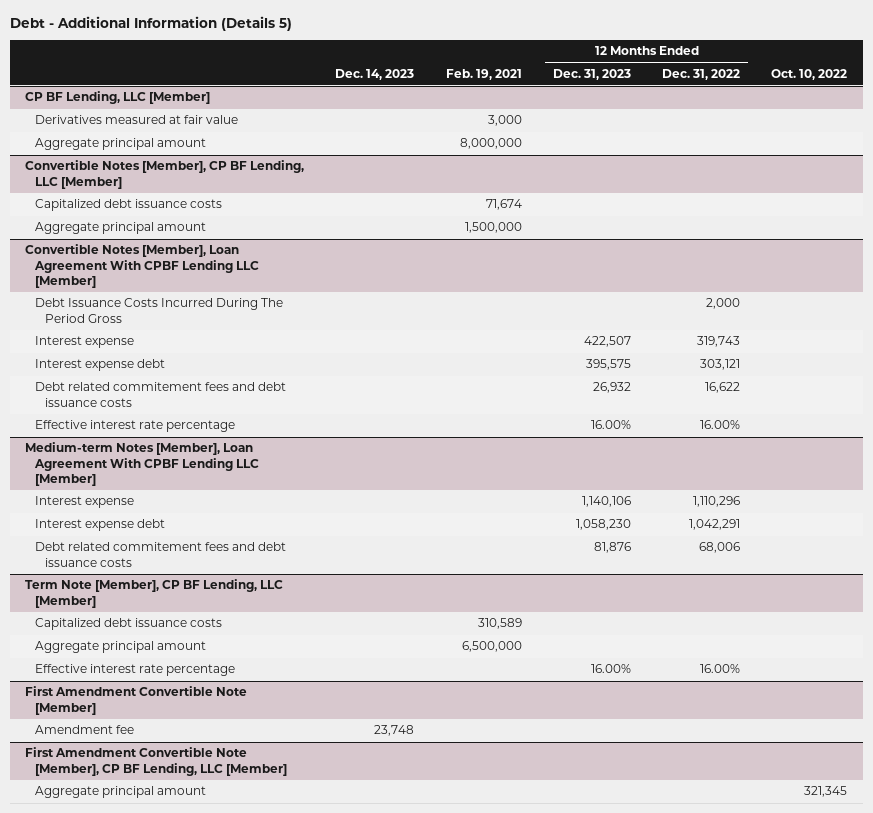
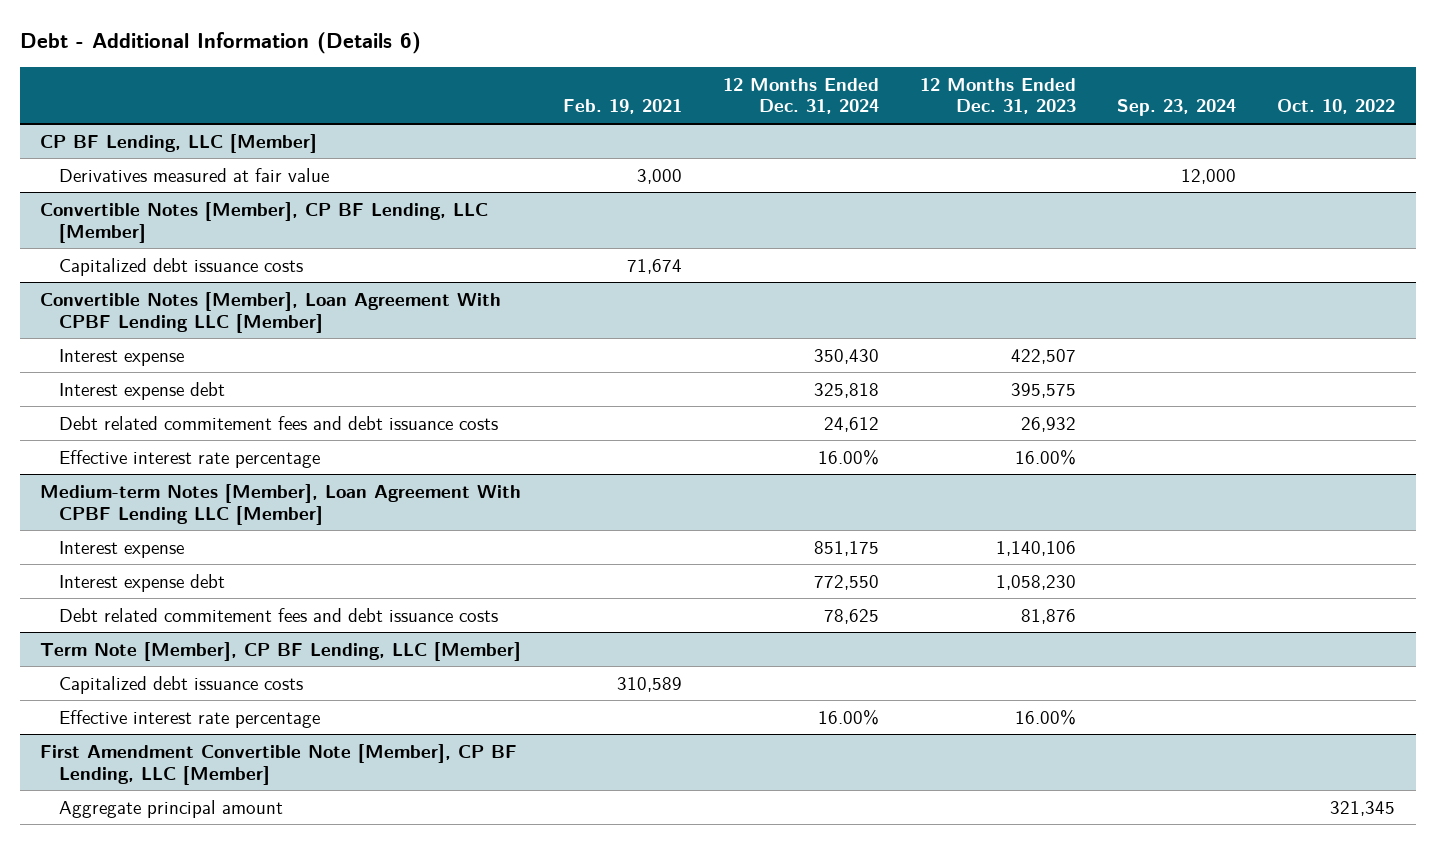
[9,16,292,32] Debt - Additional Information (Details 5) -> [19,32,421,55] Debt - Additional Information (Details 6)
[335,68,415,80] Dec. 14, 2023 -> none
[662,68,741,80] Dec. 31, 2022 -> none
none -> [722,77,879,115] 12 Months Ended Dec. 31, 2024
none -> [1117,99,1237,117] Sep. 23, 2024
[34,138,206,151] Aggregate principal amount -> none
[34,222,206,235] Aggregate principal amount -> none
[34,298,283,323] Debt Issuance Costs Incurred During The Period Gross -> none
[34,641,206,654] Aggregate principal amount -> none
[25,686,248,715] First Amendment Convertible Note [Member] -> none
[34,725,134,735] Amendment fee -> none

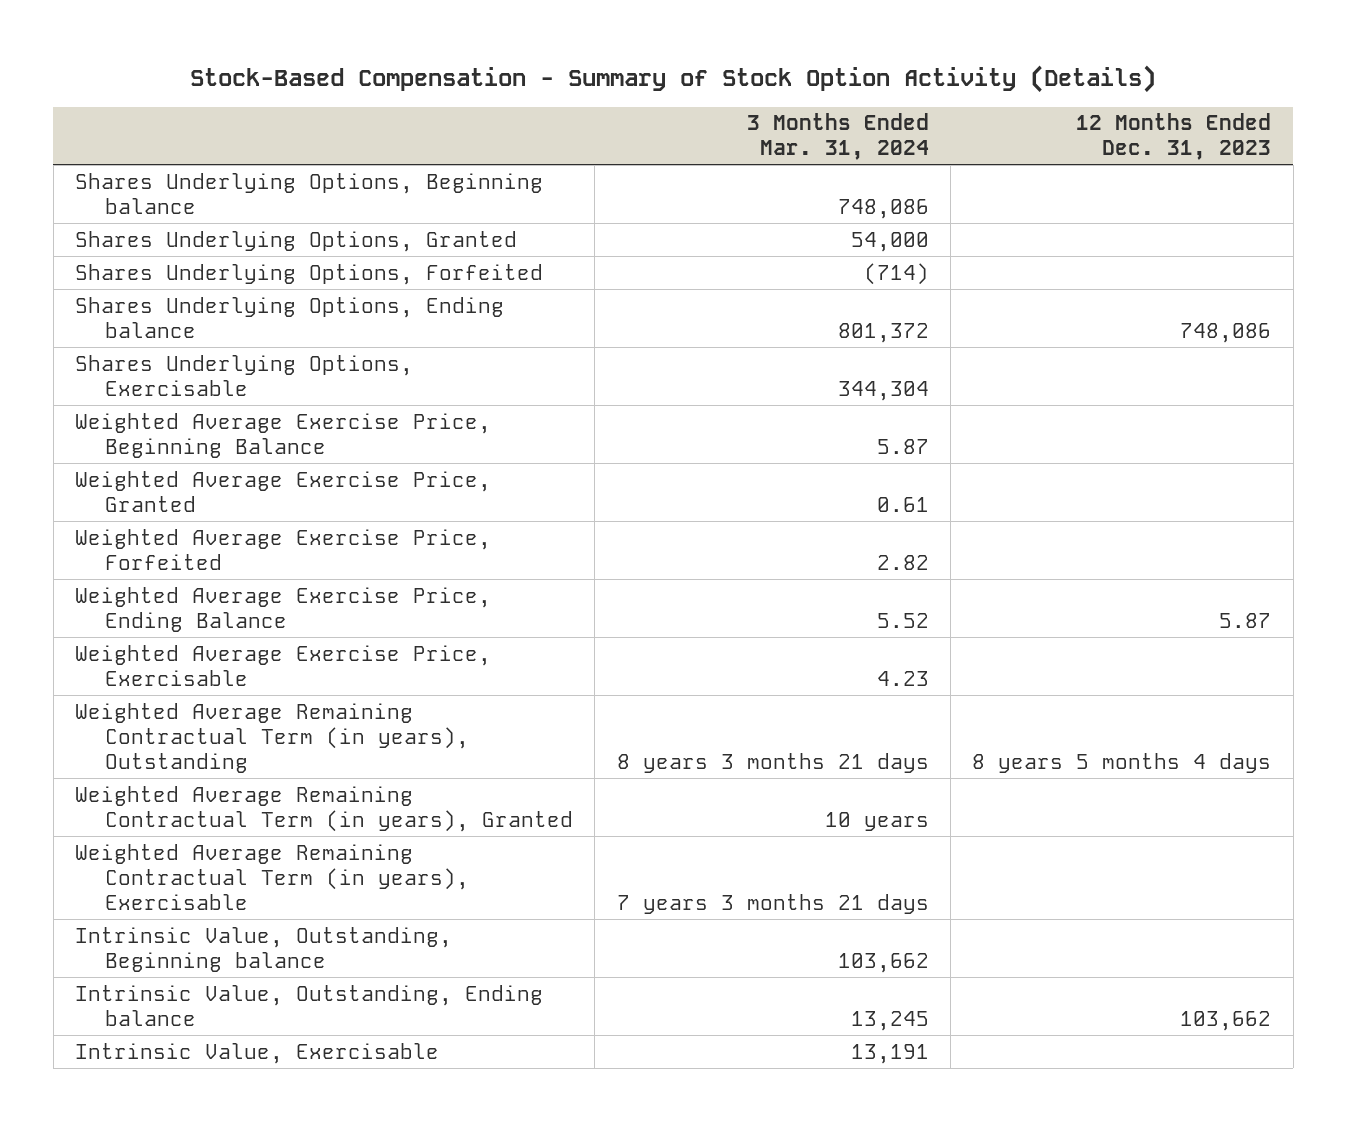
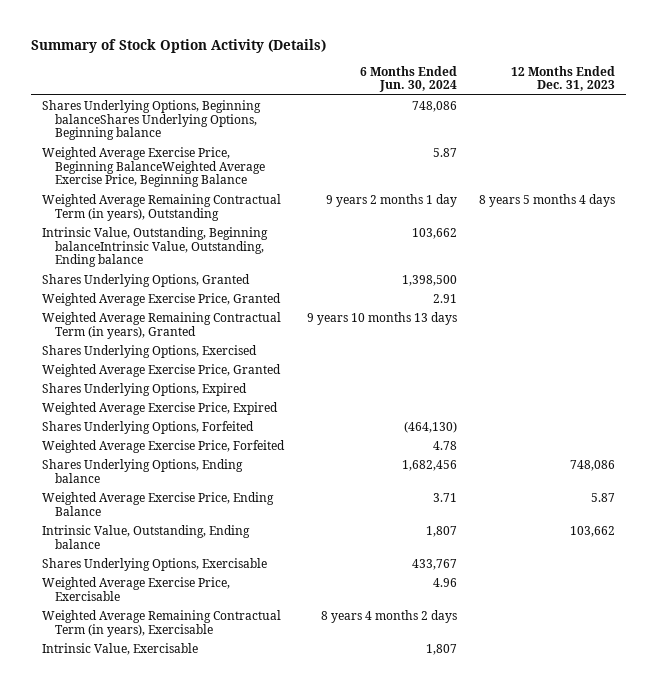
[190,64,1157,93] Stock-Based Compensation - Summary of Stock Option Activity (Details) -> [31,38,327,53] Summary of Stock Option Activity (Details)
[746,113,929,161] 3 Months Ended Mar. 31, 2024 -> none
none -> [359,65,457,93] 6 Months Ended Jun. 30, 2024
[75,172,544,214] Shares Underlying Options, Beginning balance -> [42,99,262,141] Shares Underlying Options, Beginning balanceShares Underlying Options, Beginning balance
none -> [42,146,265,188] Weighted Average Exercise Price, Beginning BalanceWeighted Average Exercise Price, Beginning Balance
[75,702,470,773] Weighted Average Remaining Contractual Term (in years), Outstanding -> [42,193,282,221] Weighted Average Remaining Contractual Term (in years), Outstanding
none -> [42,226,269,268] Intrinsic Value, Outstanding, Beginning balanceIntrinsic Value, Outstanding, Ending balance
[75,412,492,458] Weighted Average Exercise Price, Beginning Balance -> none
[75,785,574,832] Weighted Average Remaining Contractual Term (in years), Granted -> [42,311,282,339] Weighted Average Remaining Contractual Term (in years), Granted
none -> [42,344,258,358] Shares Underlying Options, Exercised
none -> [42,363,282,377] Weighted Average Exercise Price, Granted
none -> [42,382,248,396] Shares Underlying Options, Expired
none -> [42,401,279,415] Weighted Average Exercise Price, Expired
[75,263,544,285] Shares Underlying Options, Forfeited -> [42,420,255,434] Shares Underlying Options, Forfeited
[75,296,505,338] Shares Underlying Options, Ending balance -> [42,458,244,483] Shares Underlying Options, Ending balance
[75,984,544,1026] Intrinsic Value, Outstanding, Ending balance -> [42,524,251,549] Intrinsic Value, Outstanding, Ending balance
[75,354,414,396] Shares Underlying Options, Exercisable -> [42,557,268,571] Shares Underlying Options, Exercisable
[75,926,453,972] Intrinsic Value, Outstanding, Beginning balance -> none

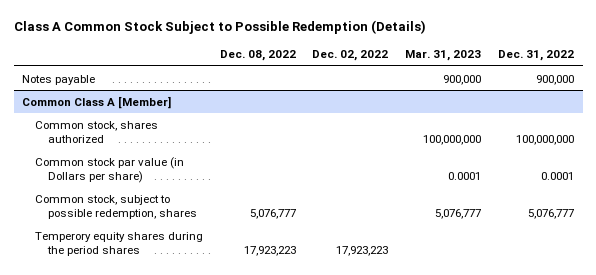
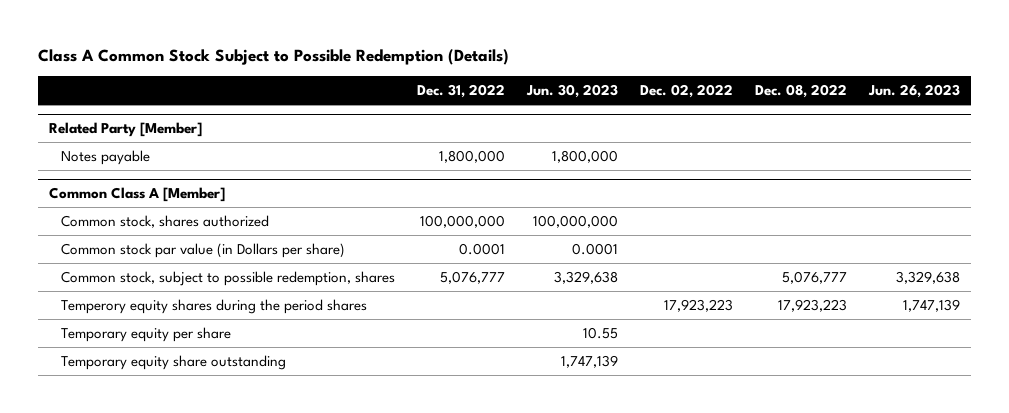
[405,50,482,62] Mar. 31, 2023 -> none
none -> [526,83,619,98] Jun. 30, 2023
none -> [867,83,960,98] Jun. 26, 2023
[21,74,95,85] Notes payable -> none
none -> [49,121,203,137] Related Party [Member]
none -> [61,149,151,165] Notes payable
none -> [61,326,232,342] Temporary equity per share
none -> [61,354,287,370] Temporary equity share outstanding

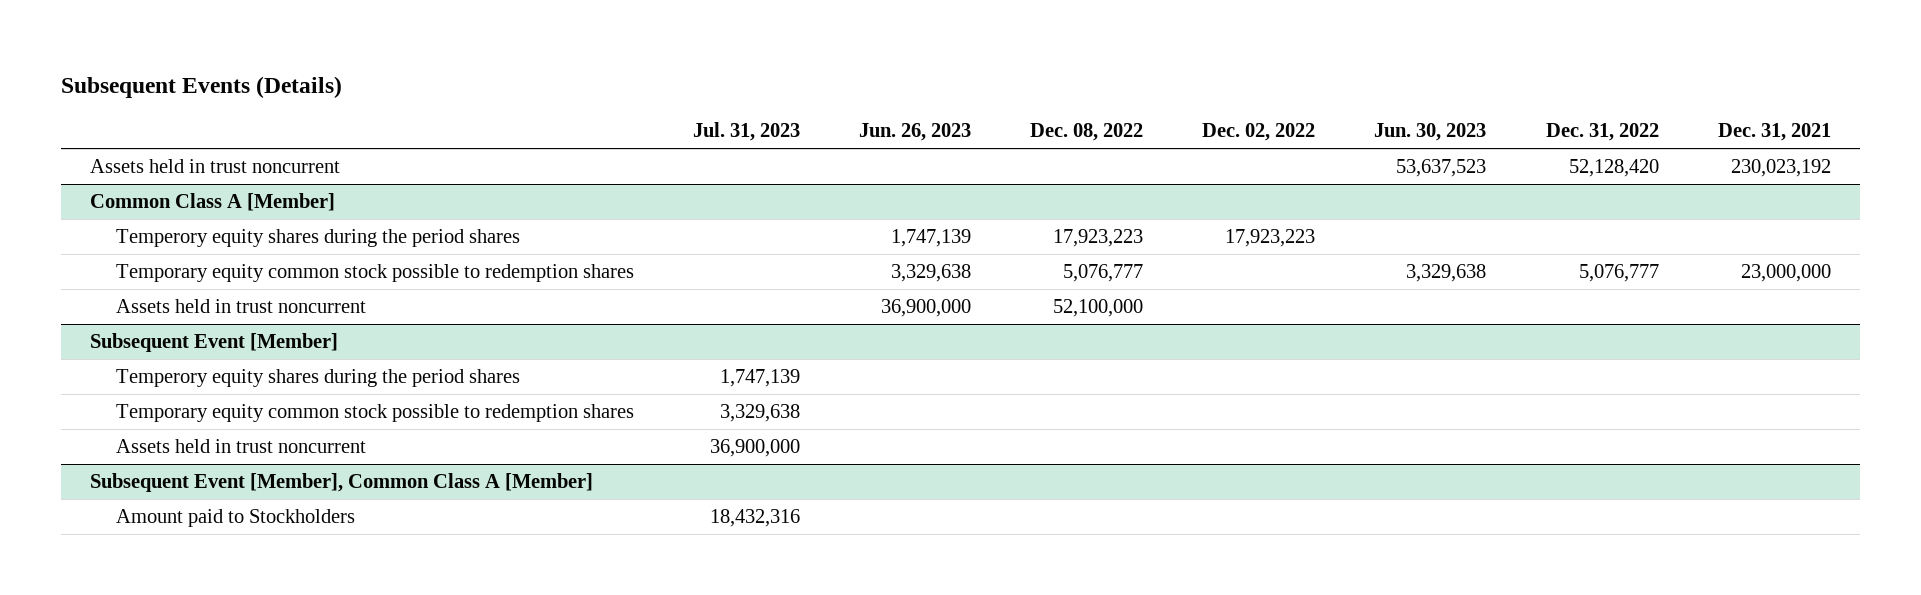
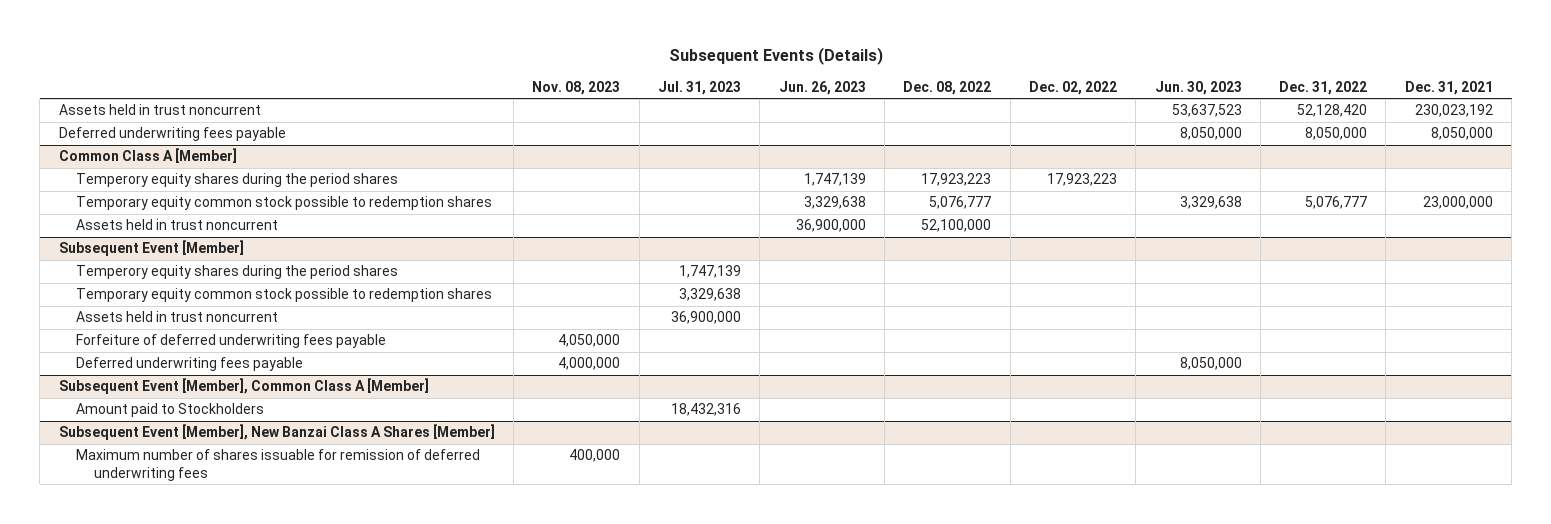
none -> [532,80,621,95] Nov. 08, 2023
none -> [58,127,286,142] Deferred underwriting fees payable
none -> [76,334,387,349] Forfeiture of deferred underwriting fees payable
none -> [76,357,304,372] Deferred underwriting fees payable
none -> [58,424,495,441] Subsequent Event [Member], New Banzai Class A Shares [Member]
none -> [76,449,481,481] Maximum number of shares issuable for remission of deferred underwriting fees

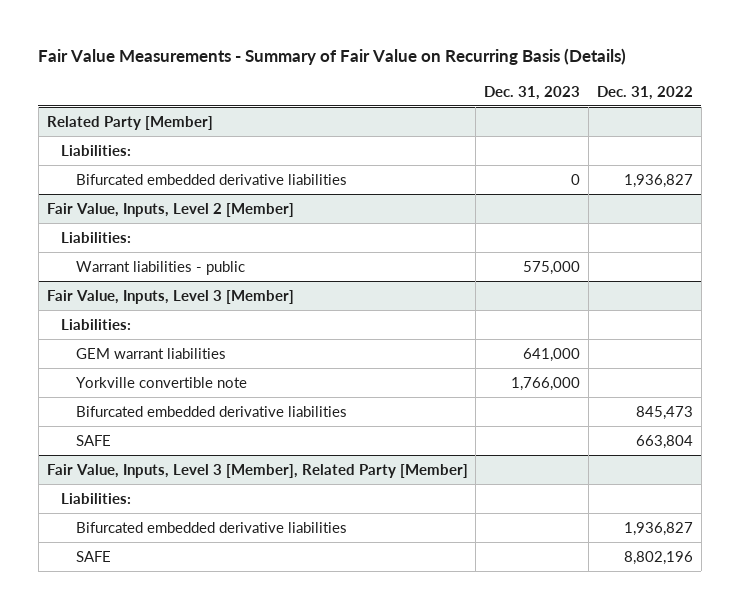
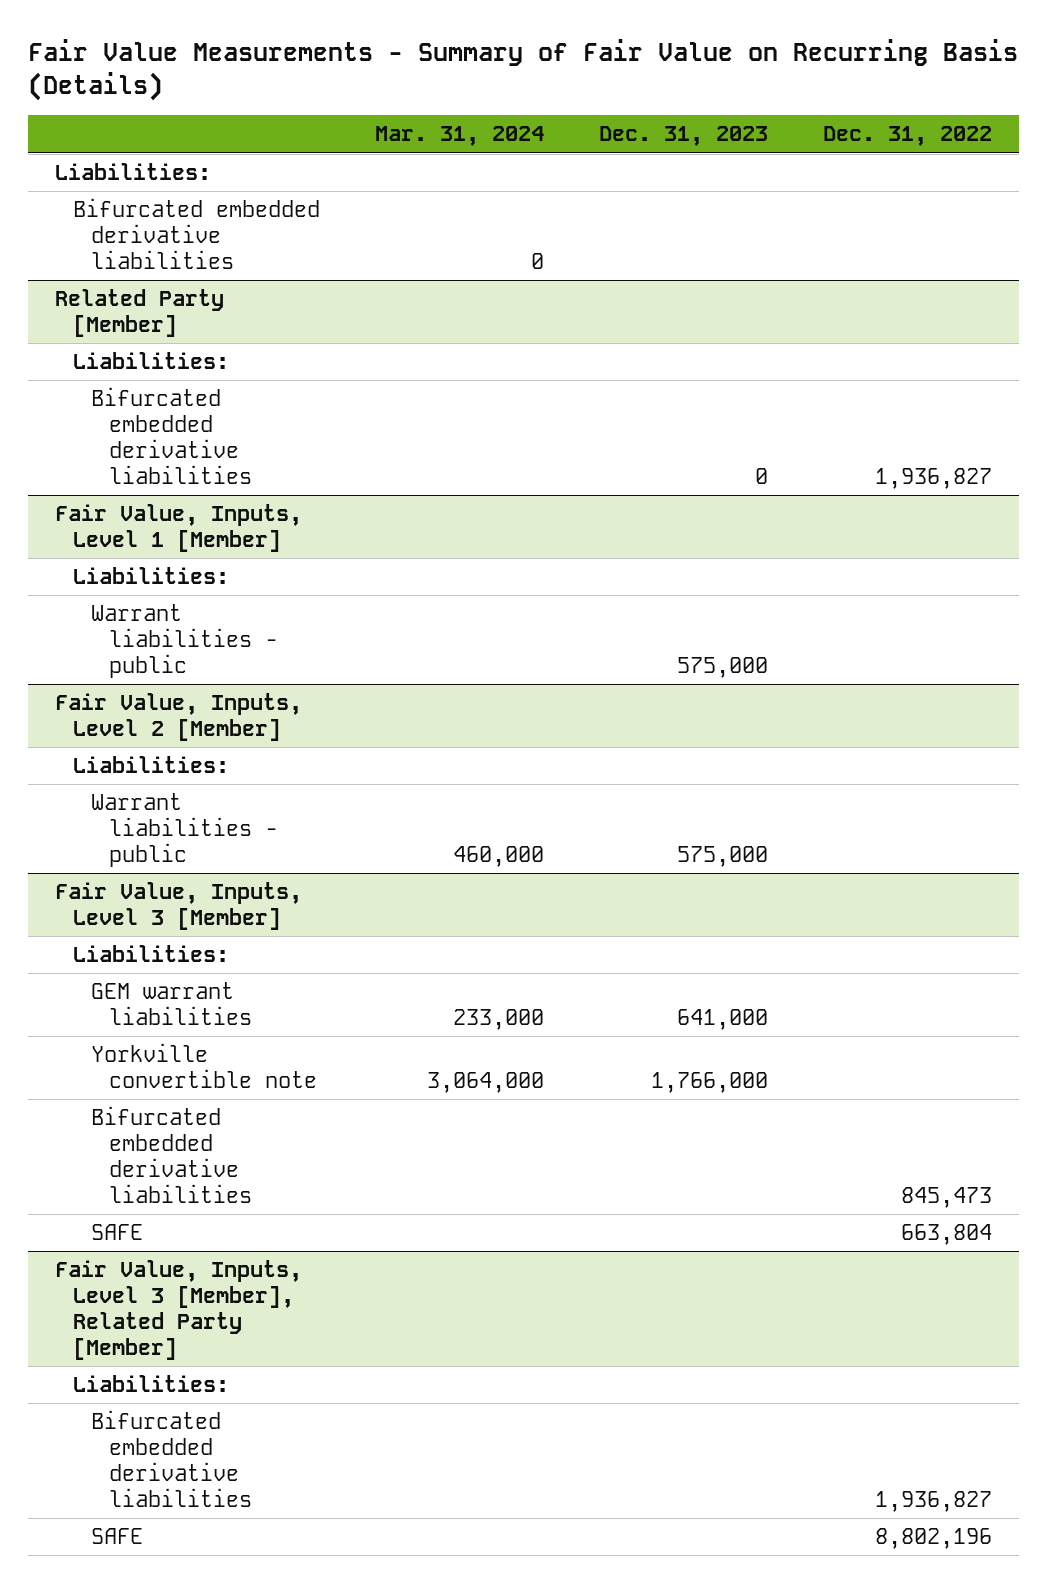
none -> [374,126,544,147] Mar. 31, 2024
none -> [55,163,212,181] Liabilities:
none -> [72,198,320,269] Bifurcated embedded derivative liabilities
none -> [55,504,303,552] Fair Value, Inputs, Level 1 [Member]
none -> [72,567,229,585] Liabilities:
none -> [90,604,278,678] Warrant liabilities - public

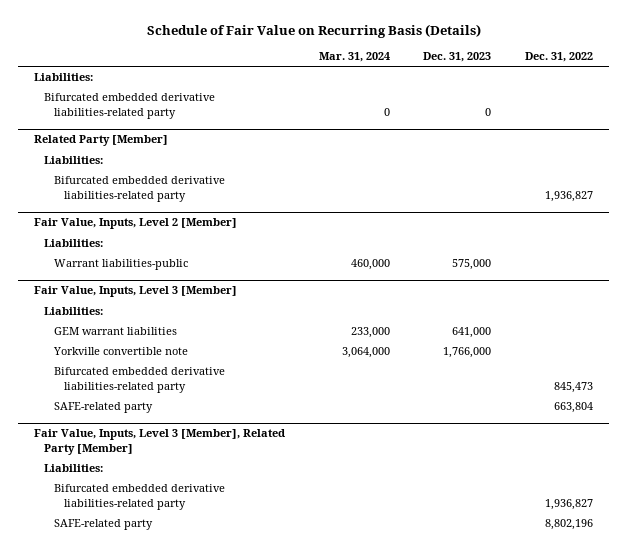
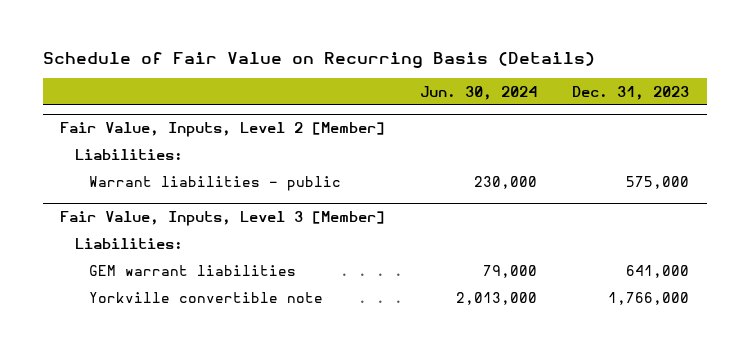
[318,52,390,63] Mar. 31, 2024 -> none
[524,52,593,63] Dec. 31, 2022 -> none
none -> [420,85,538,100] Jun. 30, 2024
[34,73,94,82] Liabilities: -> none
[44,93,216,119] Bifurcated embedded derivative liabilities-related party -> none
[34,135,169,147] Related Party [Member] -> none
[44,156,104,165] Liabilities: -> none
[53,176,225,202] Bifurcated embedded derivative liabilities-related party -> none
[53,259,188,271] Warrant liabilities-public -> [89,175,342,191] Warrant liabilities - public
[53,367,225,393] Bifurcated embedded derivative liabilities-related party -> none
[53,402,153,414] SAFE-related party -> none
[34,429,286,455] Fair Value, Inputs, Level 3 [Member], Related Party [Member] -> none
[44,464,104,473] Liabilities: -> none
[53,484,225,510] Bifurcated embedded derivative liabilities-related party -> none
[53,519,153,531] SAFE-related party -> none

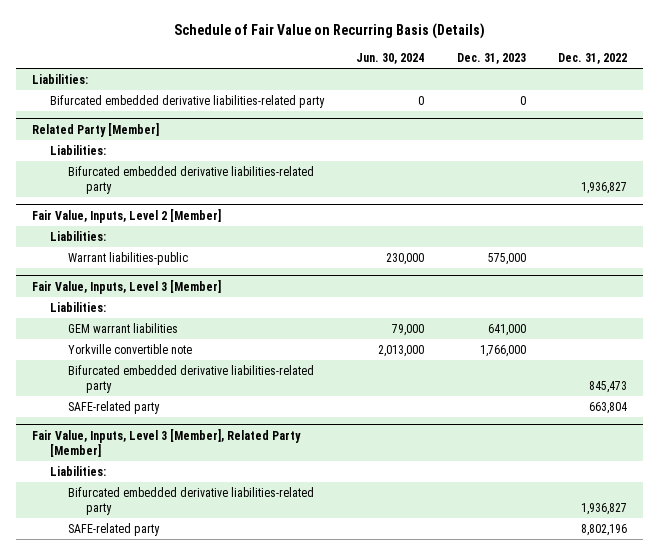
none -> [557,53,627,65] Dec. 31, 2022
none -> [32,73,89,84] Liabilities:
none -> [50,94,326,108] Bifurcated embedded derivative liabilities-related party
none -> [32,122,160,137] Related Party [Member]
none -> [50,144,107,155] Liabilities:
none -> [67,165,314,195] Bifurcated embedded derivative liabilities-related party
[89,175,342,191] Warrant liabilities - public -> [67,251,188,265] Warrant liabilities-public
none -> [67,364,314,394] Bifurcated embedded derivative liabilities-related party
none -> [67,400,160,414] SAFE-related party
none -> [32,428,302,457] Fair Value, Inputs, Level 3 [Member], Related Party [Member]
none -> [50,465,107,476] Liabilities:
none -> [67,486,314,516] Bifurcated embedded derivative liabilities-related party
none -> [67,522,160,536] SAFE-related party

